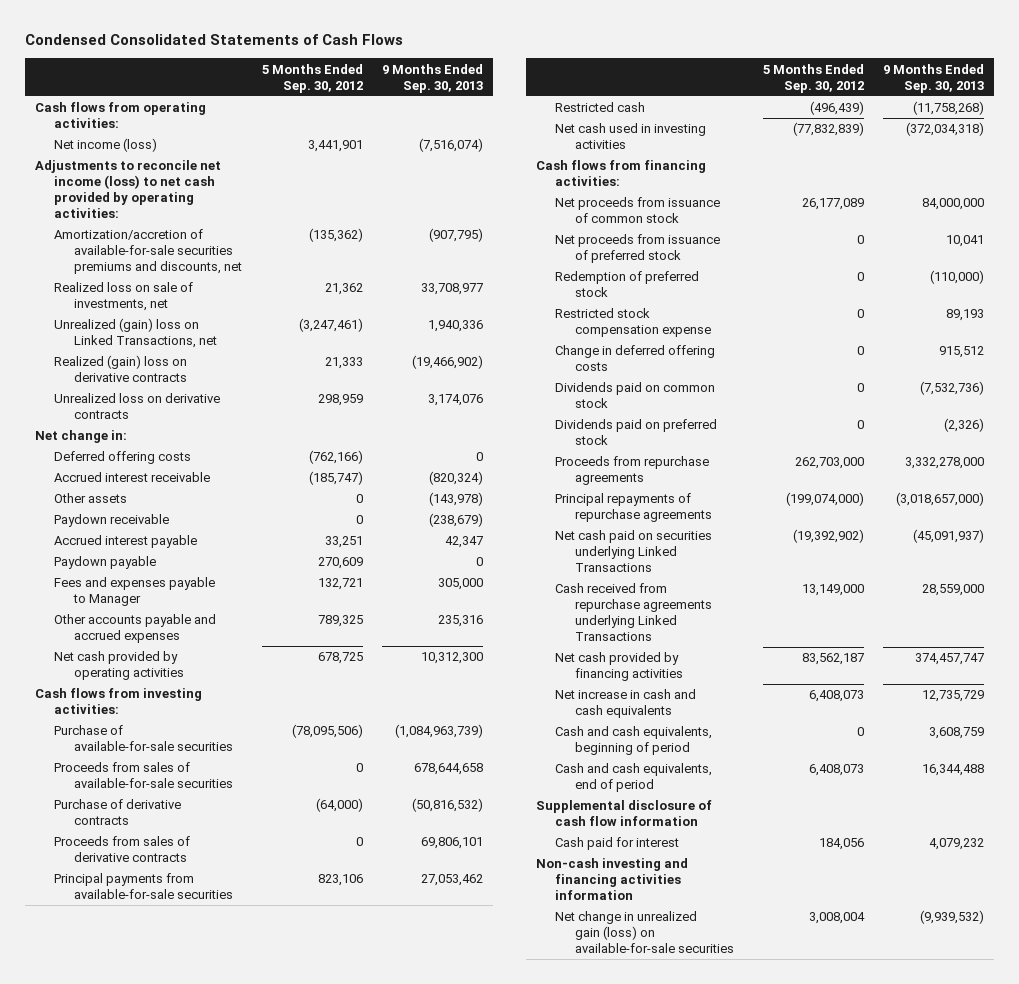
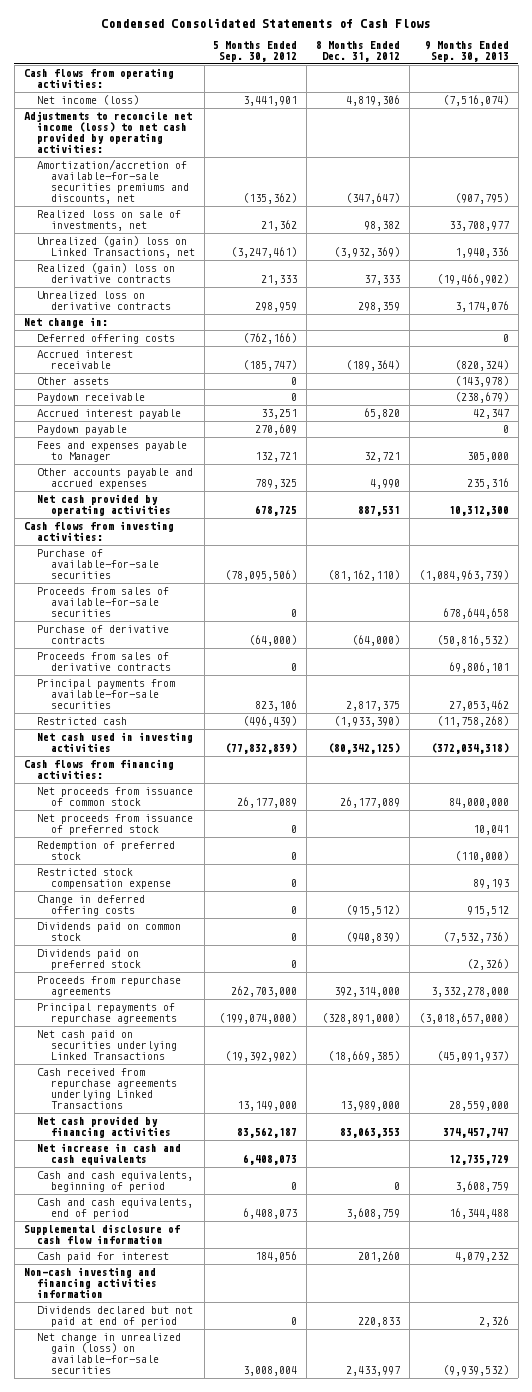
none -> [316,41,401,63] 8 Months Ended Dec. 31, 2012
none -> [37,1306,194,1328] Dividends declared but not paid at end of period

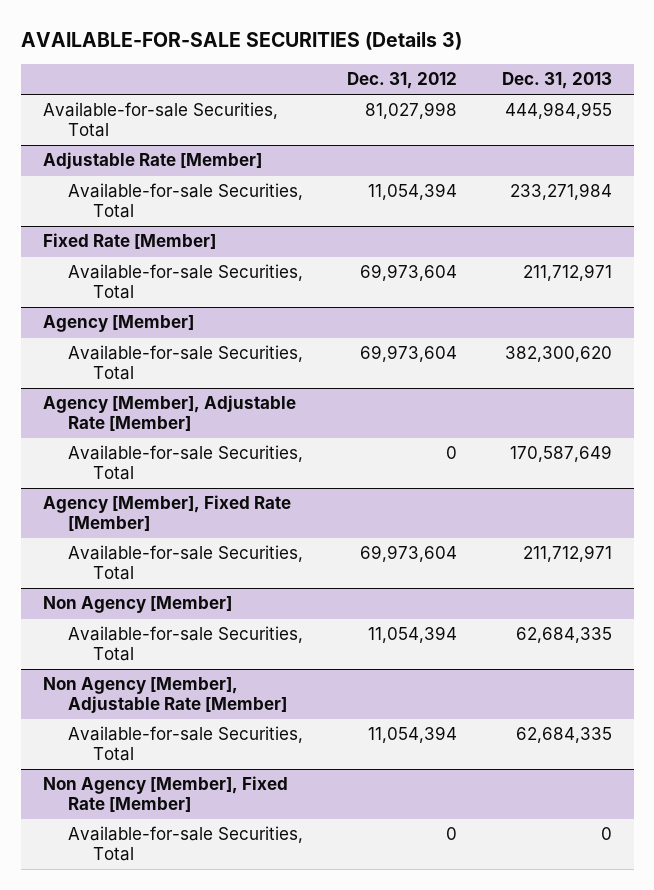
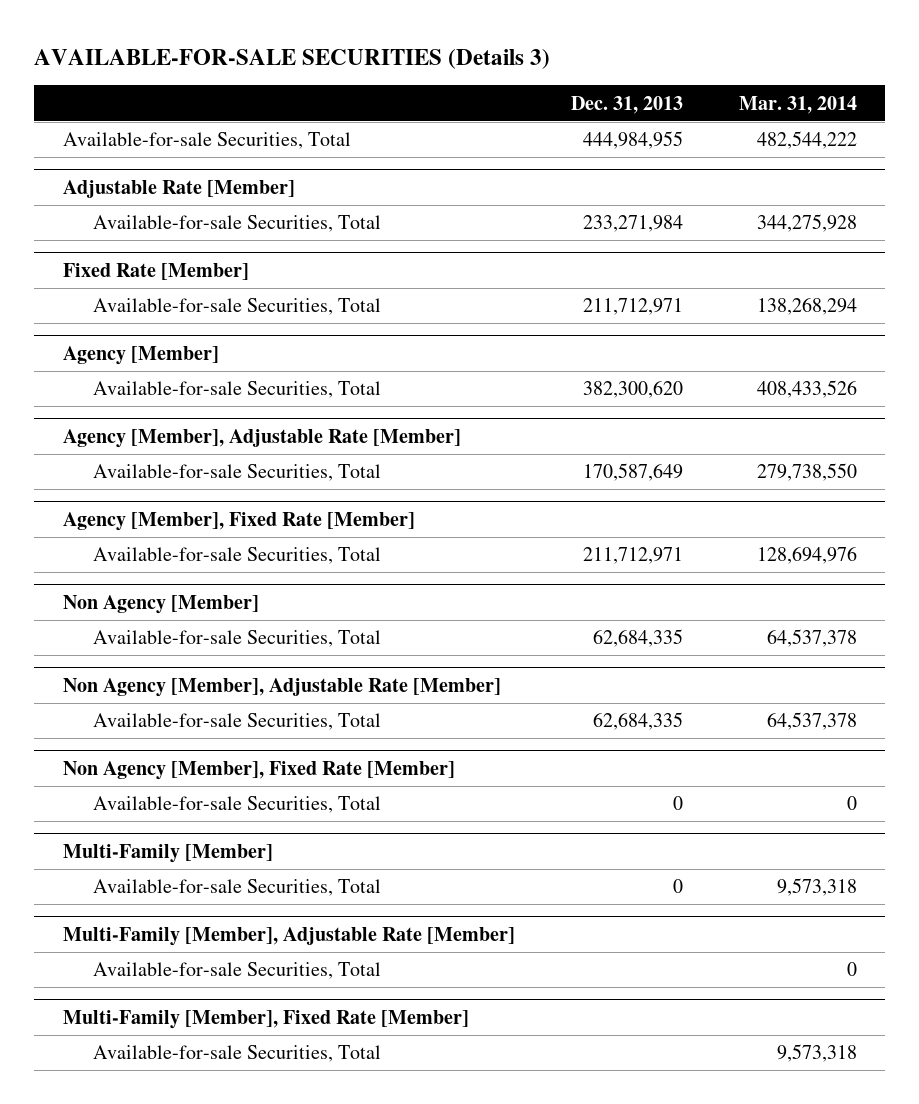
[347,72,458,90] Dec. 31, 2012 -> none
none -> [738,95,857,114] Mar. 31, 2014
none -> [62,843,273,863] Multi-Family [Member]
none -> [92,879,381,897] Available-for-sale Securities, Total
none -> [62,926,515,946] Multi-Family [Member], Adjustable Rate [Member]
none -> [92,962,381,980] Available-for-sale Securities, Total
none -> [62,1009,469,1029] Multi-Family [Member], Fixed Rate [Member]
none -> [92,1045,381,1063] Available-for-sale Securities, Total

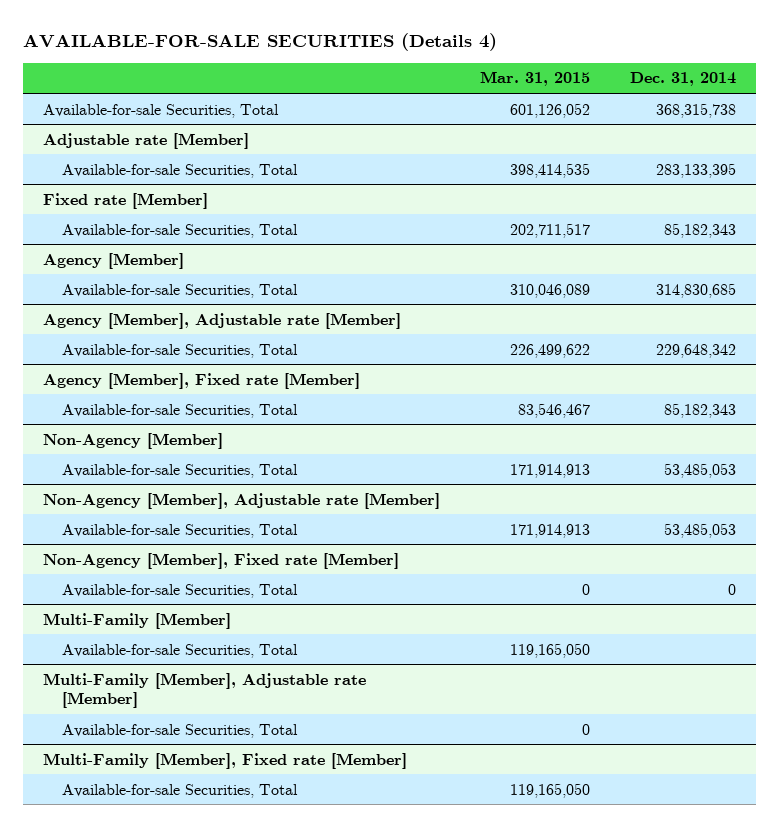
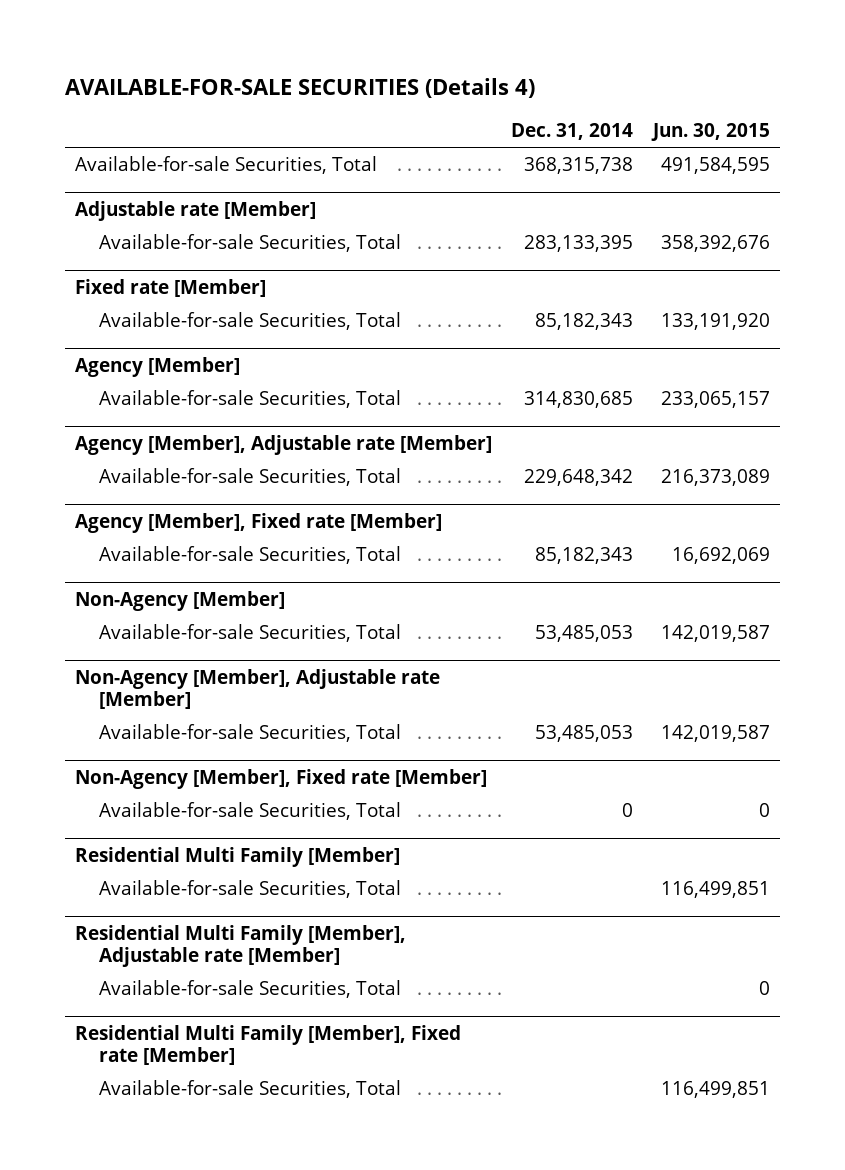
[480,71,591,87] Mar. 31, 2015 -> none
none -> [651,123,771,142] Jun. 30, 2015
[42,612,231,629] Multi-Family [Member] -> [74,846,400,867] Residential Multi Family [Member]
[42,672,366,708] Multi-Family [Member], Adjustable rate [Member] -> [74,924,406,968] Residential Multi Family [Member], Adjustable rate [Member]
[42,752,407,769] Multi-Family [Member], Fixed rate [Member] -> [74,1024,461,1066] Residential Multi Family [Member], Fixed rate [Member]

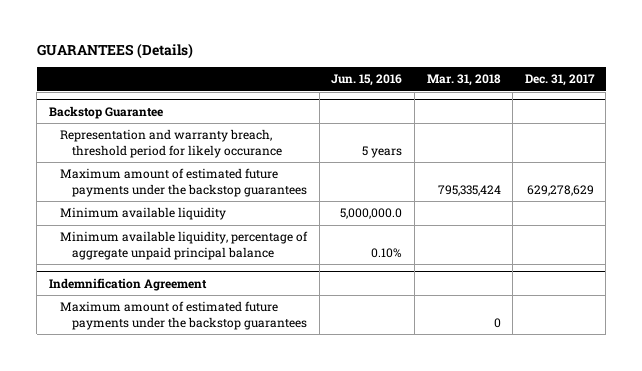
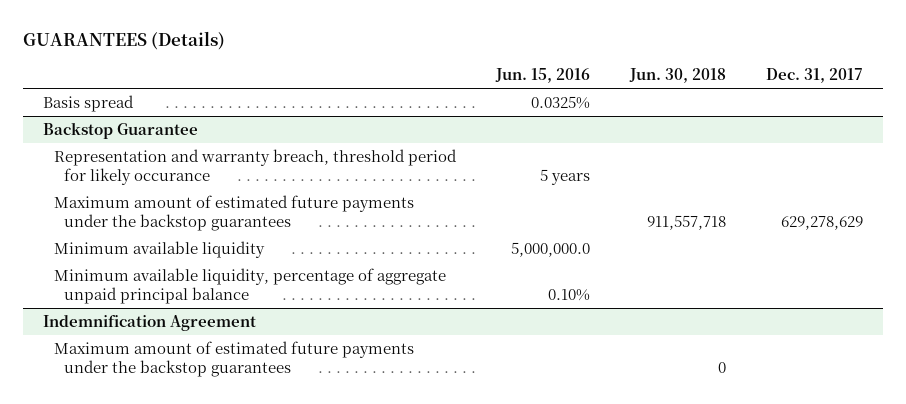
[426,74,501,87] Mar. 31, 2018 -> none
none -> [628,68,726,84] Jun. 30, 2018
none -> [43,94,135,112] Basis spread

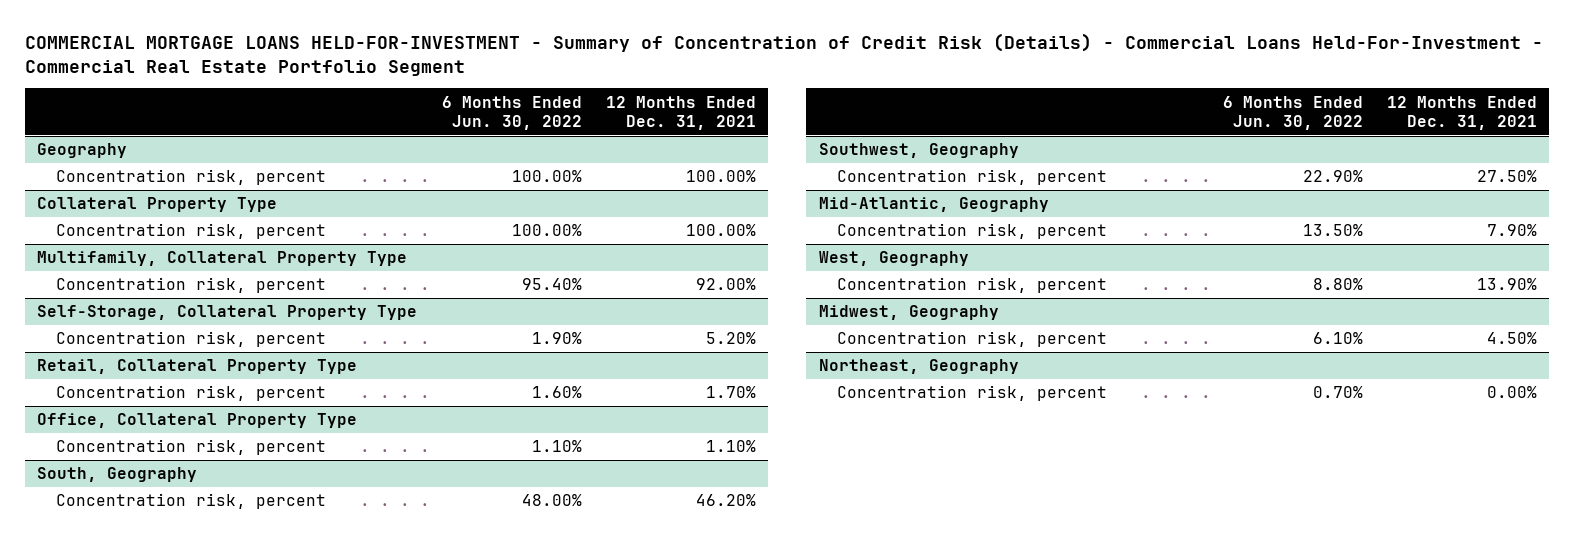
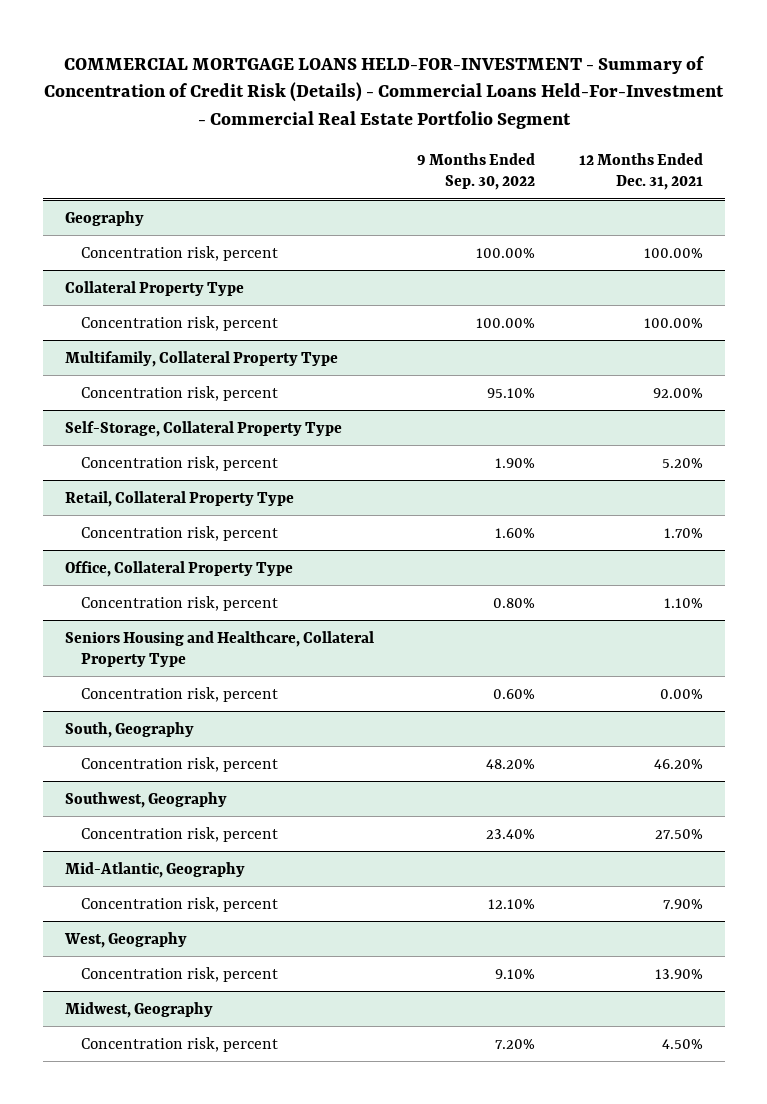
[441,95,582,130] 6 Months Ended Jun. 30, 2022 -> none
none -> [417,152,536,191] 9 Months Ended Sep. 30, 2022
none -> [64,630,374,667] Seniors Housing and Healthcare, Collateral Property Type
none -> [80,686,278,702] Concentration risk, percent
[818,359,1019,375] Northeast, Geography -> none
[837,385,1108,402] Concentration risk, percent -> none

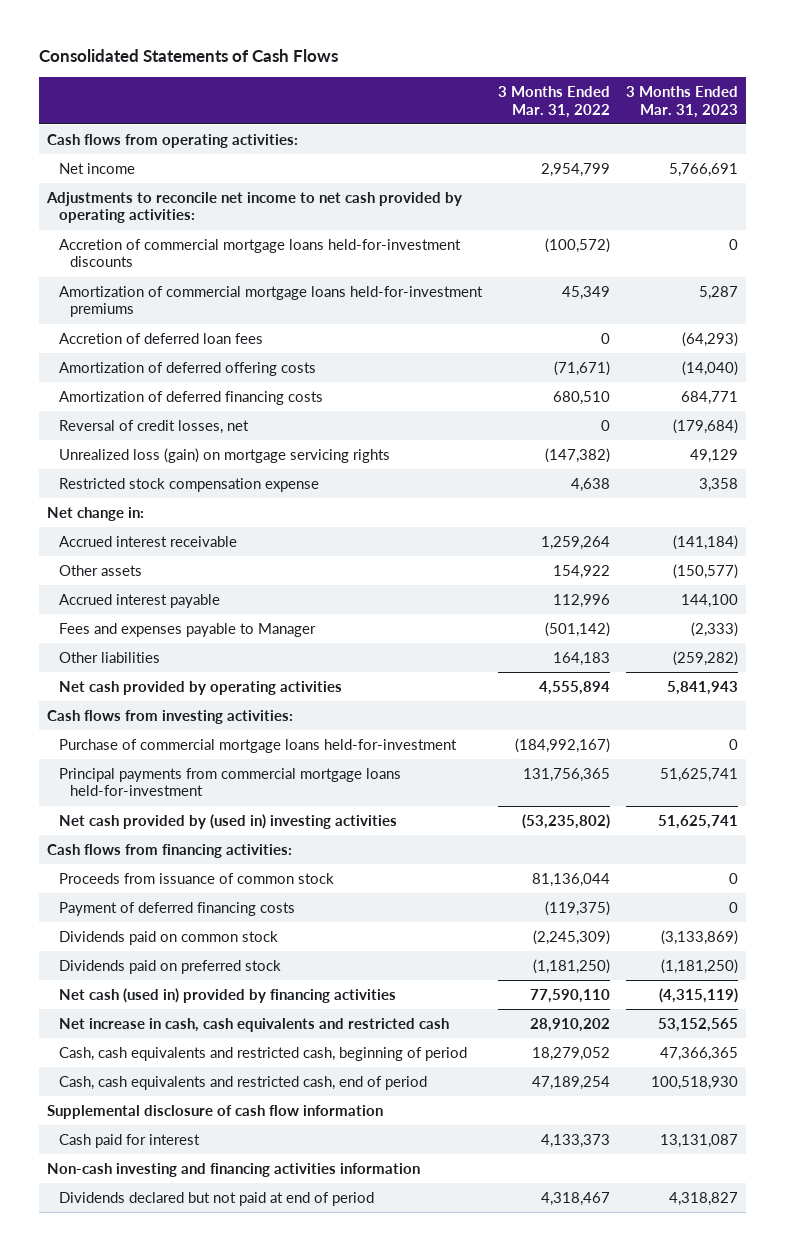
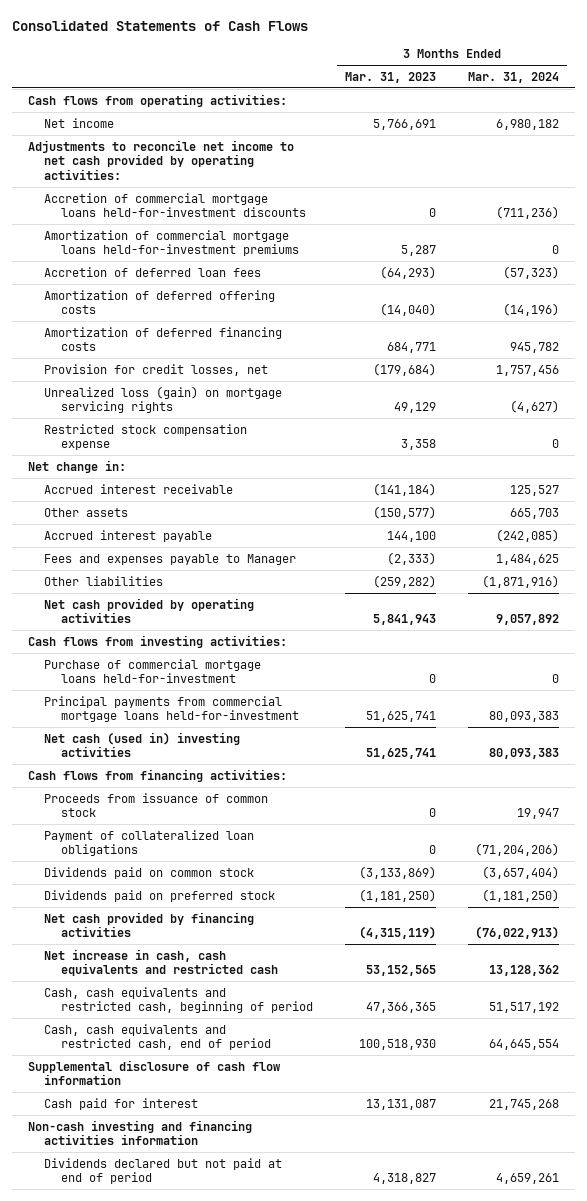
[497,86,610,118] 3 Months Ended Mar. 31, 2022 -> none
none -> [467,71,559,83] Mar. 31, 2024
[58,419,249,434] Reversal of credit losses, net -> [44,363,269,376] Provision for credit losses, net
[58,813,397,829] Net cash provided by (used in) investing activities -> [44,731,241,758] Net cash (used in) investing activities
[58,901,295,916] Payment of deferred financing costs -> none
none -> [44,829,255,857] Payment of collateralized loan obligations
[58,987,396,1003] Net cash (used in) provided by financing activities -> [44,911,255,938] Net cash provided by financing activities

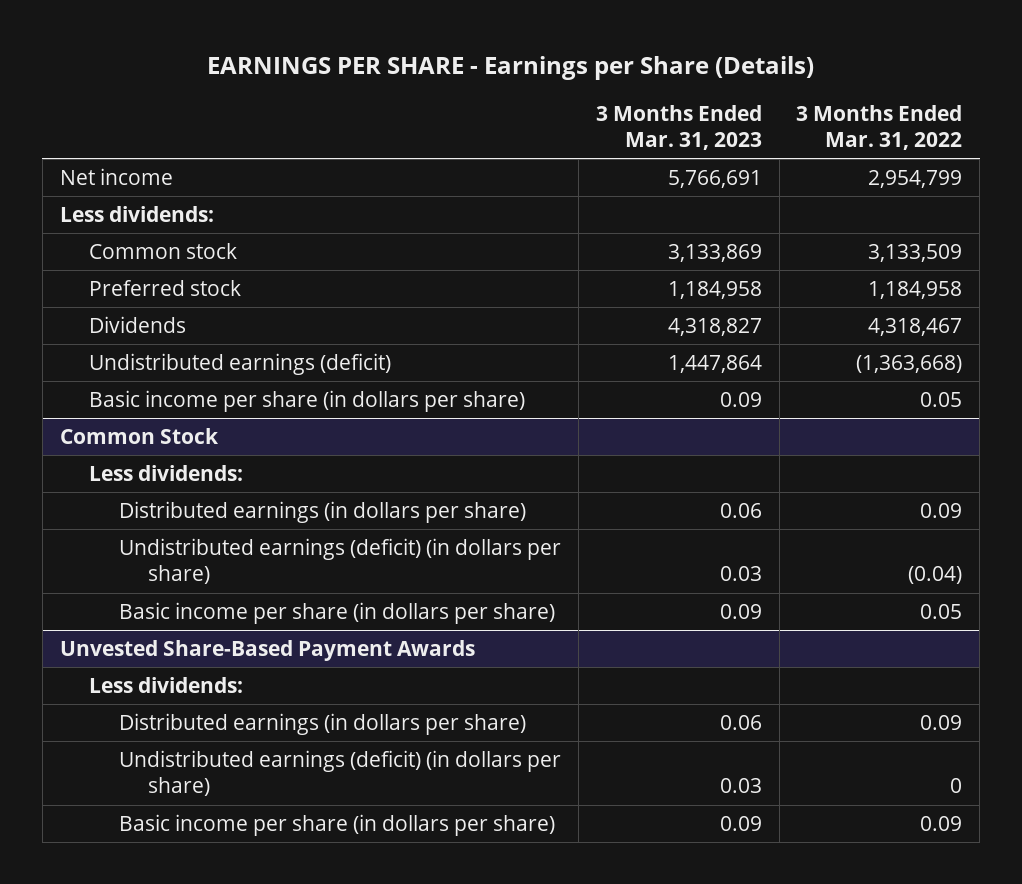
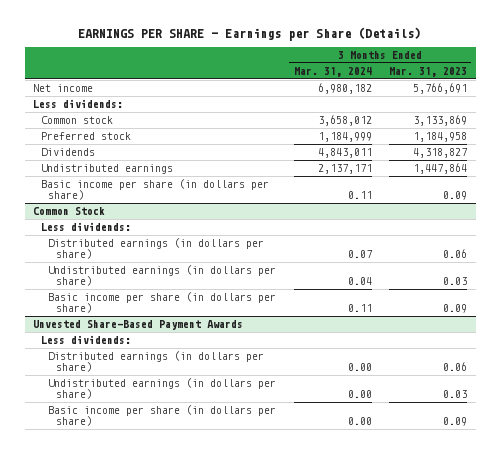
[796,104,963,150] 3 Months Ended Mar. 31, 2022 -> none
none -> [293,66,372,77] Mar. 31, 2024
[89,352,392,375] Undistributed earnings (deficit) -> [40,163,173,174] Undistributed earnings
[118,537,561,585] Undistributed earnings (deficit) (in dollars per share) -> [48,264,277,287] Undistributed earnings (in dollars per share)
[118,749,561,797] Undistributed earnings (deficit) (in dollars per share) -> [48,377,277,400] Undistributed earnings (in dollars per share)

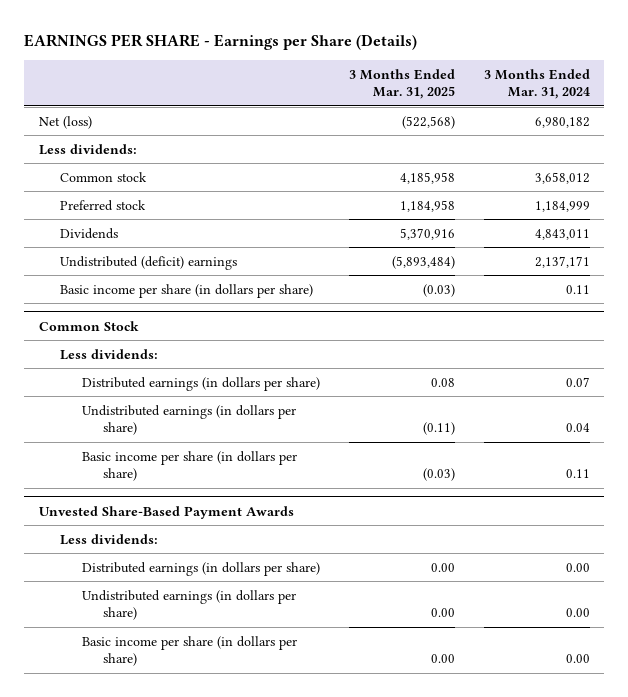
[389,66,468,77] Mar. 31, 2023 -> none
none -> [348,68,455,100] 3 Months Ended Mar. 31, 2025
[33,83,94,92] Net income -> [38,115,92,129] Net (loss)
[40,163,173,174] Undistributed earnings -> [60,255,238,270] Undistributed (deficit) earnings

